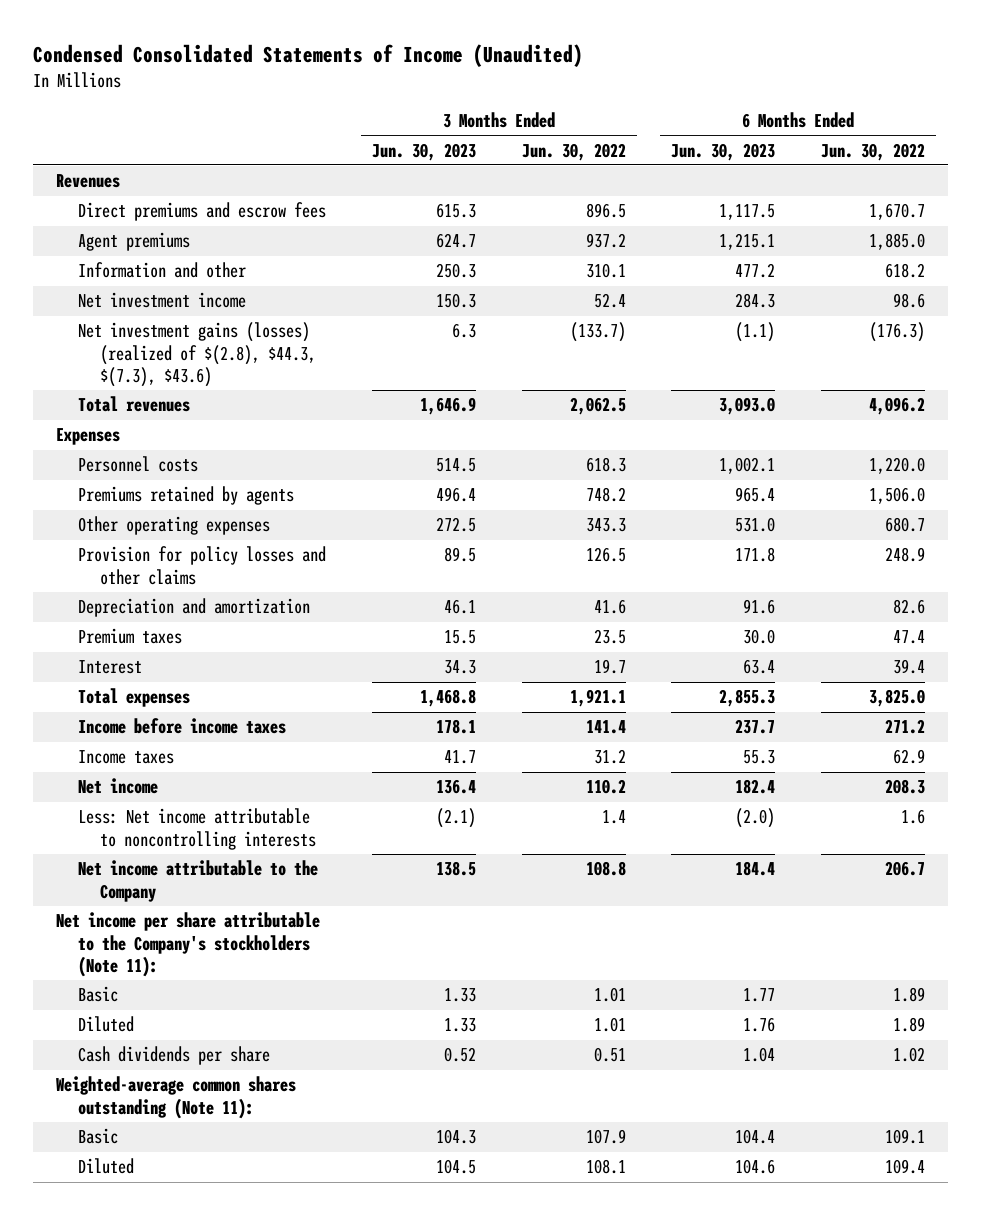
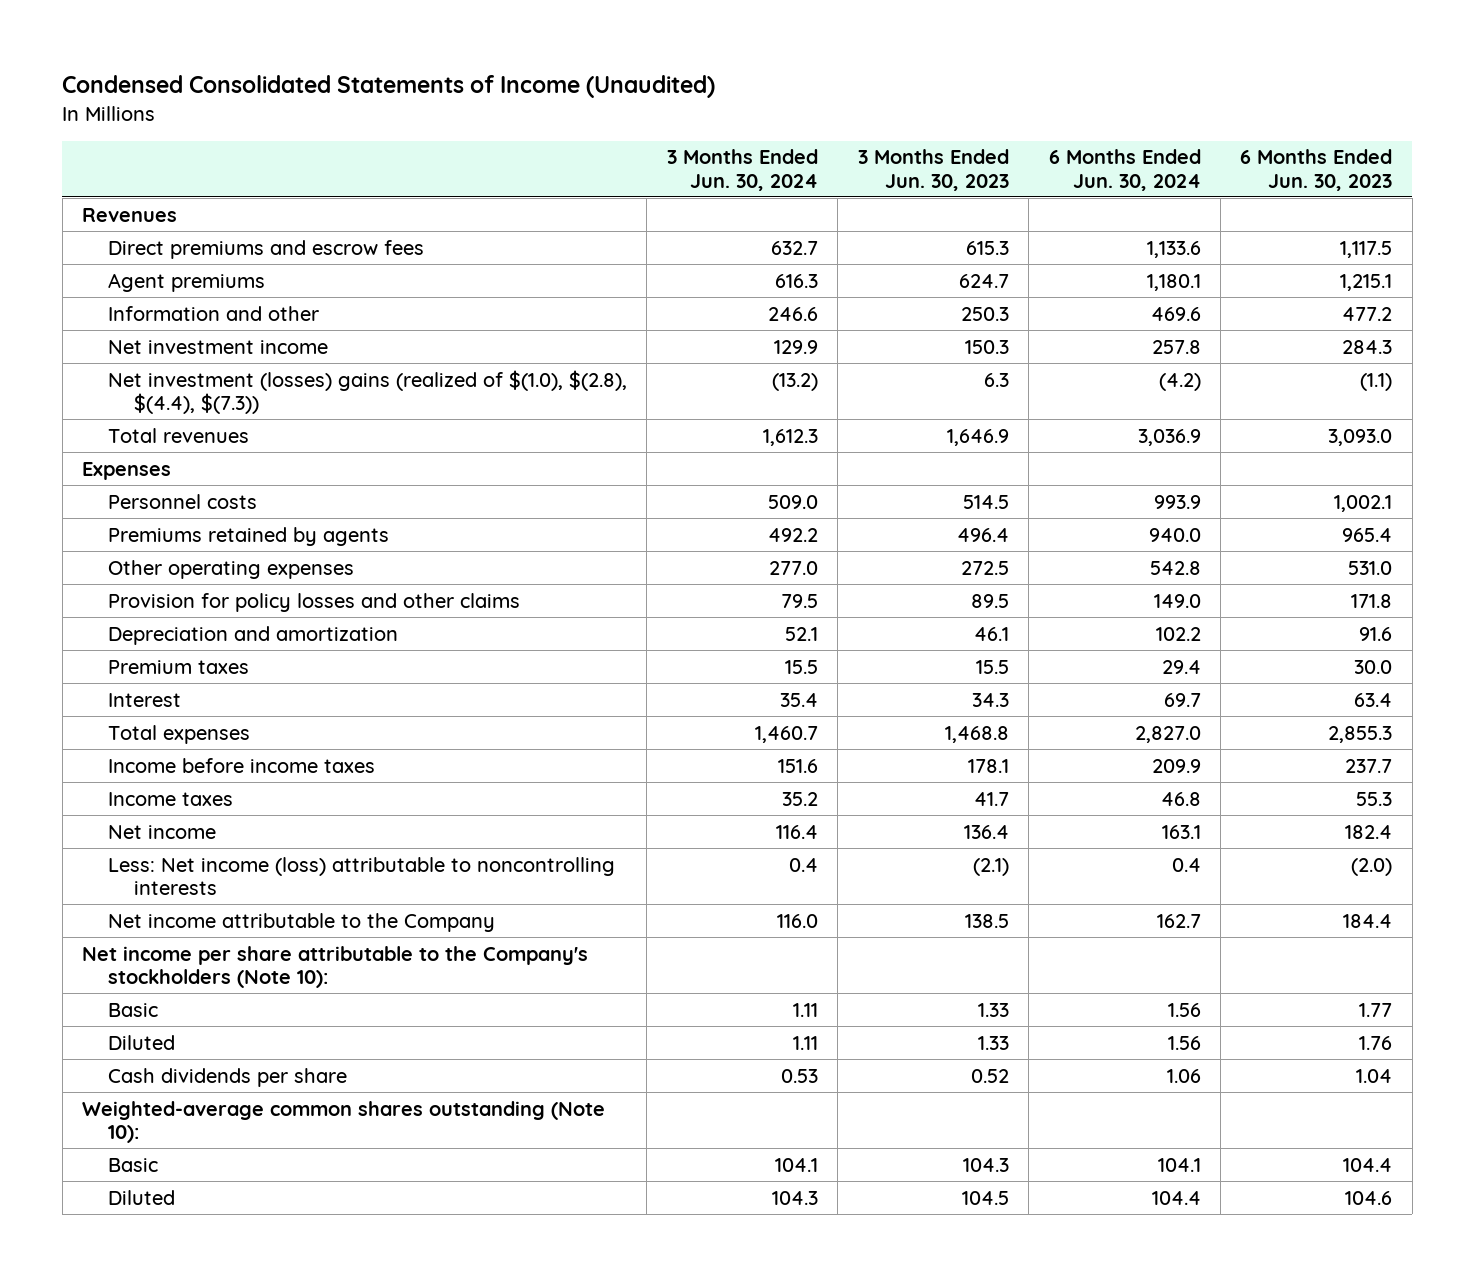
[521,142,626,161] Jun. 30, 2022 -> none
[821,142,926,161] Jun. 30, 2022 -> none
none -> [666,149,818,191] 3 Months Ended Jun. 30, 2024
none -> [1048,149,1201,191] 6 Months Ended Jun. 30, 2024
[78,322,317,388] Net investment gains (losses) (realized of $(2.8), $44.3, $(7.3), $43.6) -> [108,369,628,414] Net investment (losses) gains (realized of $(1.0), $(2.8), $(4.4), $(7.3))
[78,808,317,850] Less: Net income attributable to noncontrolling interests -> [108,856,616,895] Less: Net income (loss) attributable to noncontrolling interests
[56,912,321,978] Net income per share attributable to the Company's stockholders (Note 11): -> [82,945,589,988] Net income per share attributable to the Company's stockholders (Note 10):
[56,1076,297,1119] Weighted-average common shares outstanding (Note 11): -> [82,1100,606,1143] Weighted-average common shares outstanding (Note 10):

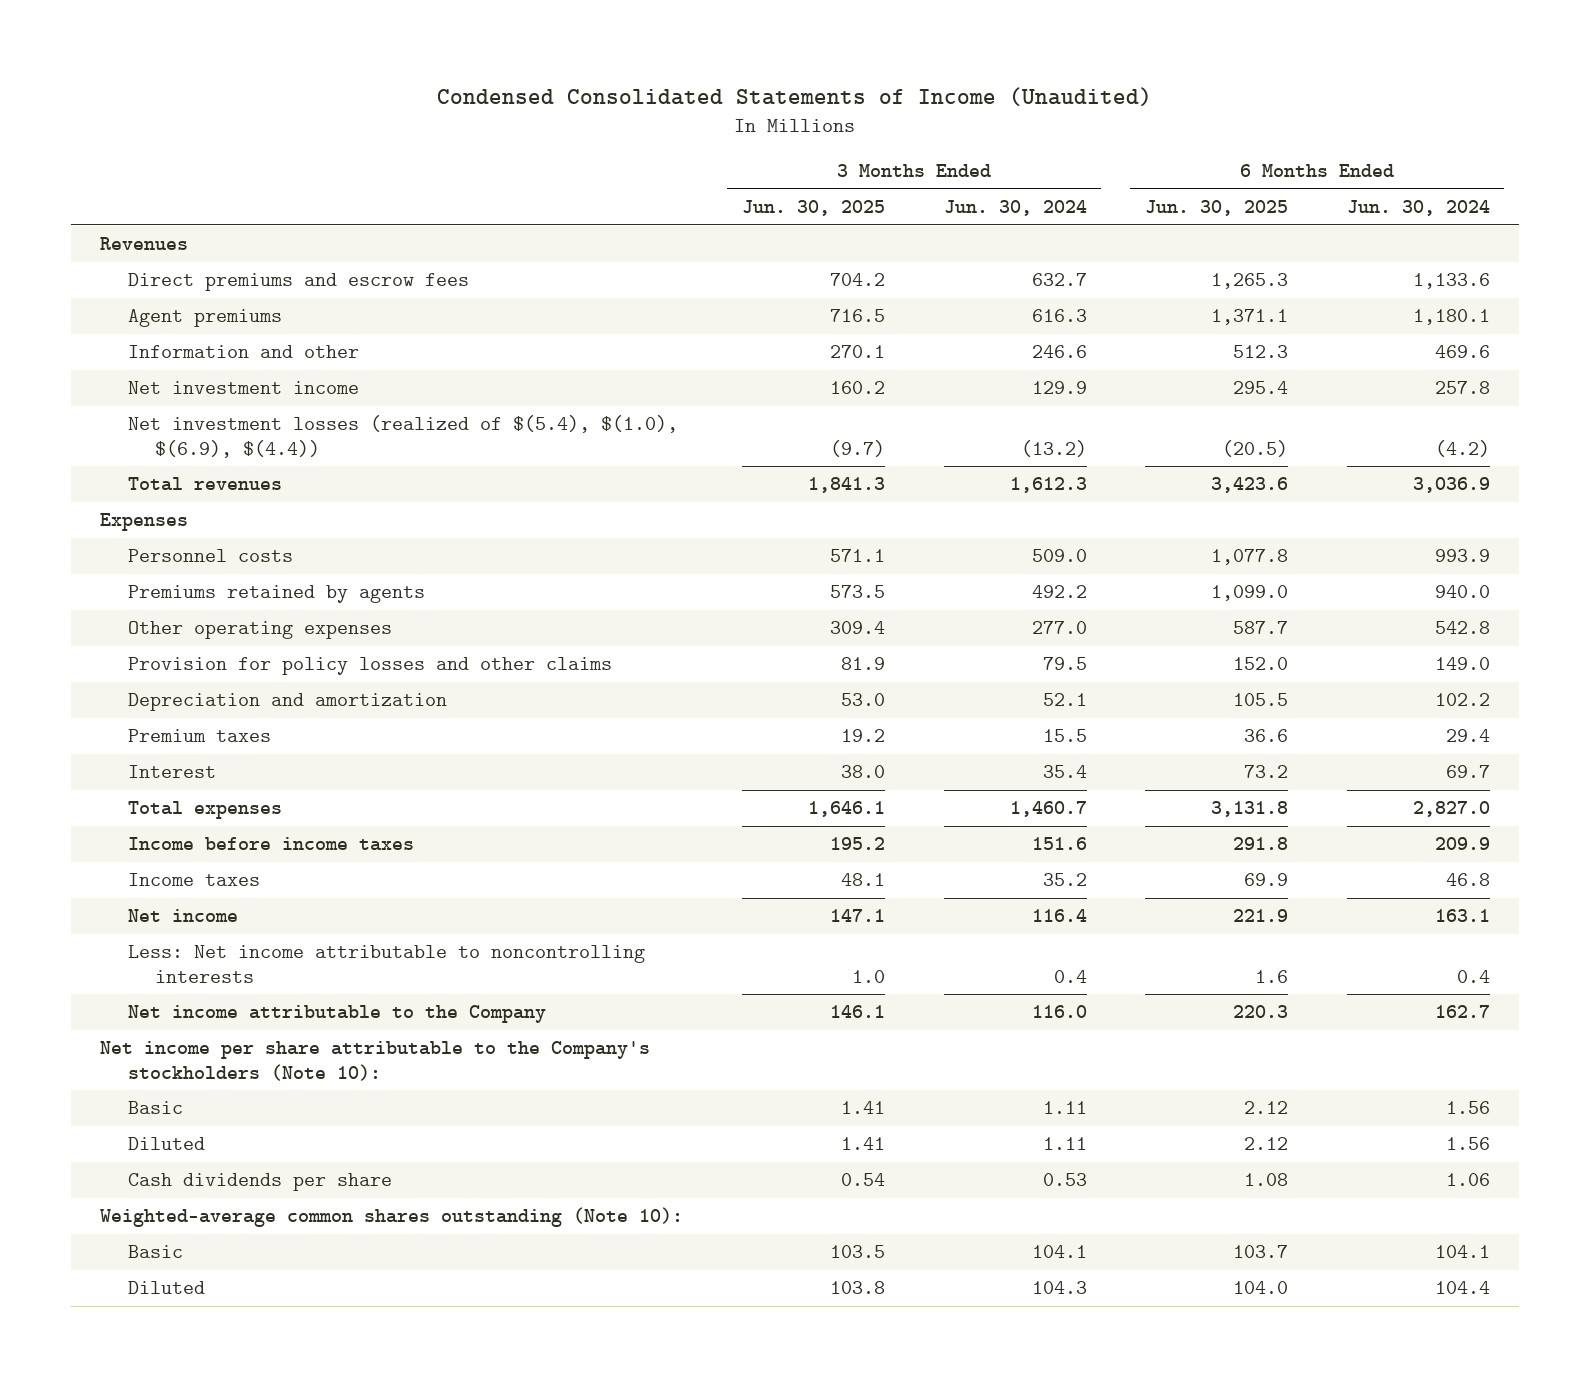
[857,149,1009,191] 3 Months Ended Jun. 30, 2023 -> none
[1240,149,1393,191] 6 Months Ended Jun. 30, 2023 -> none
none -> [742,200,886,217] Jun. 30, 2025
none -> [1145,200,1289,217] Jun. 30, 2025
[108,369,628,414] Net investment (losses) gains (realized of $(1.0), $(2.8), $(4.4), $(7.3)) -> [127,415,678,458] Net investment losses (realized of $(5.4), $(1.0), $(6.9), $(4.4))
[108,856,616,895] Less: Net income (loss) attributable to noncontrolling interests -> [127,945,645,983] Less: Net income attributable to noncontrolling interests

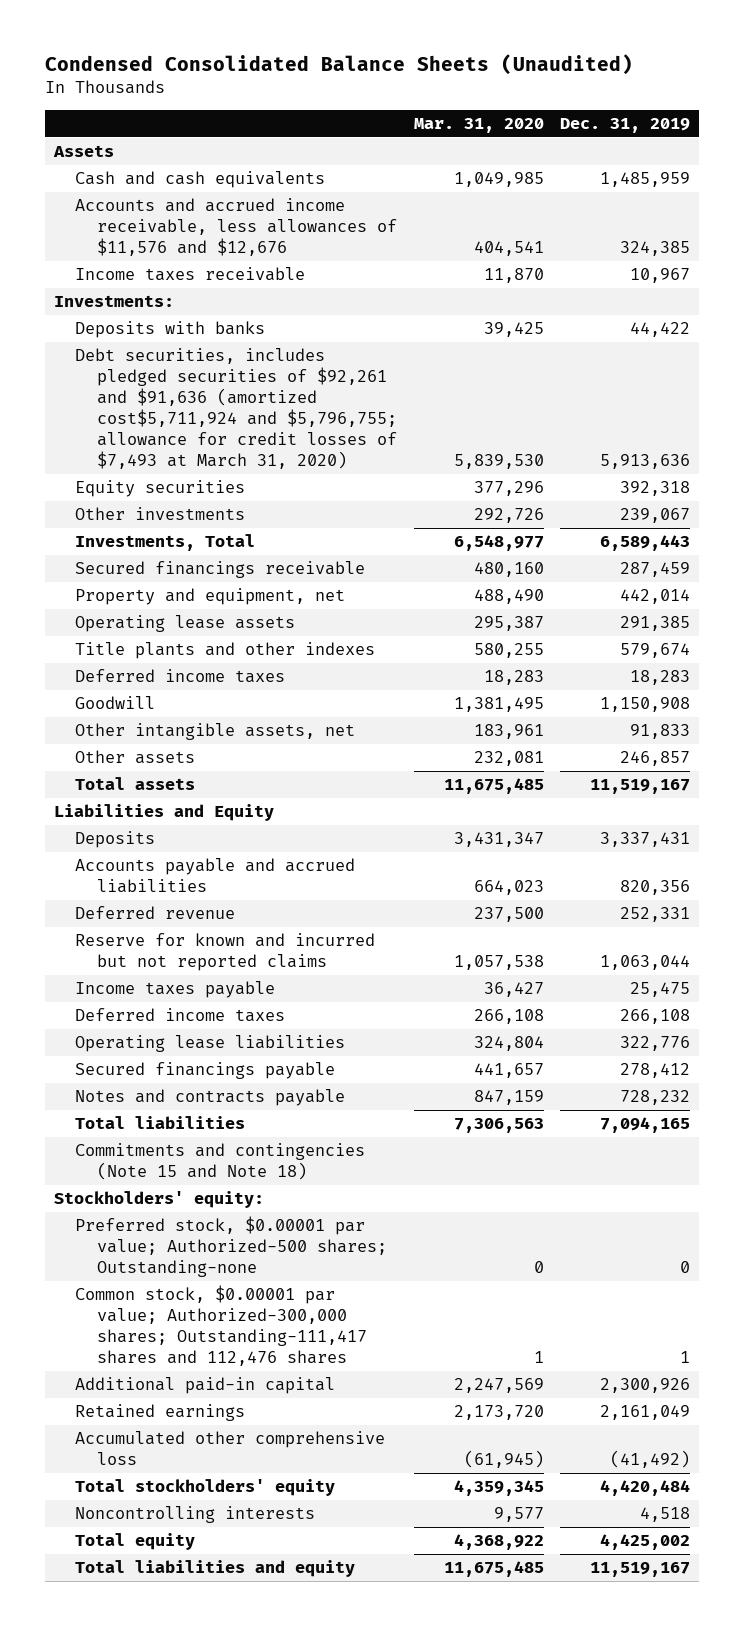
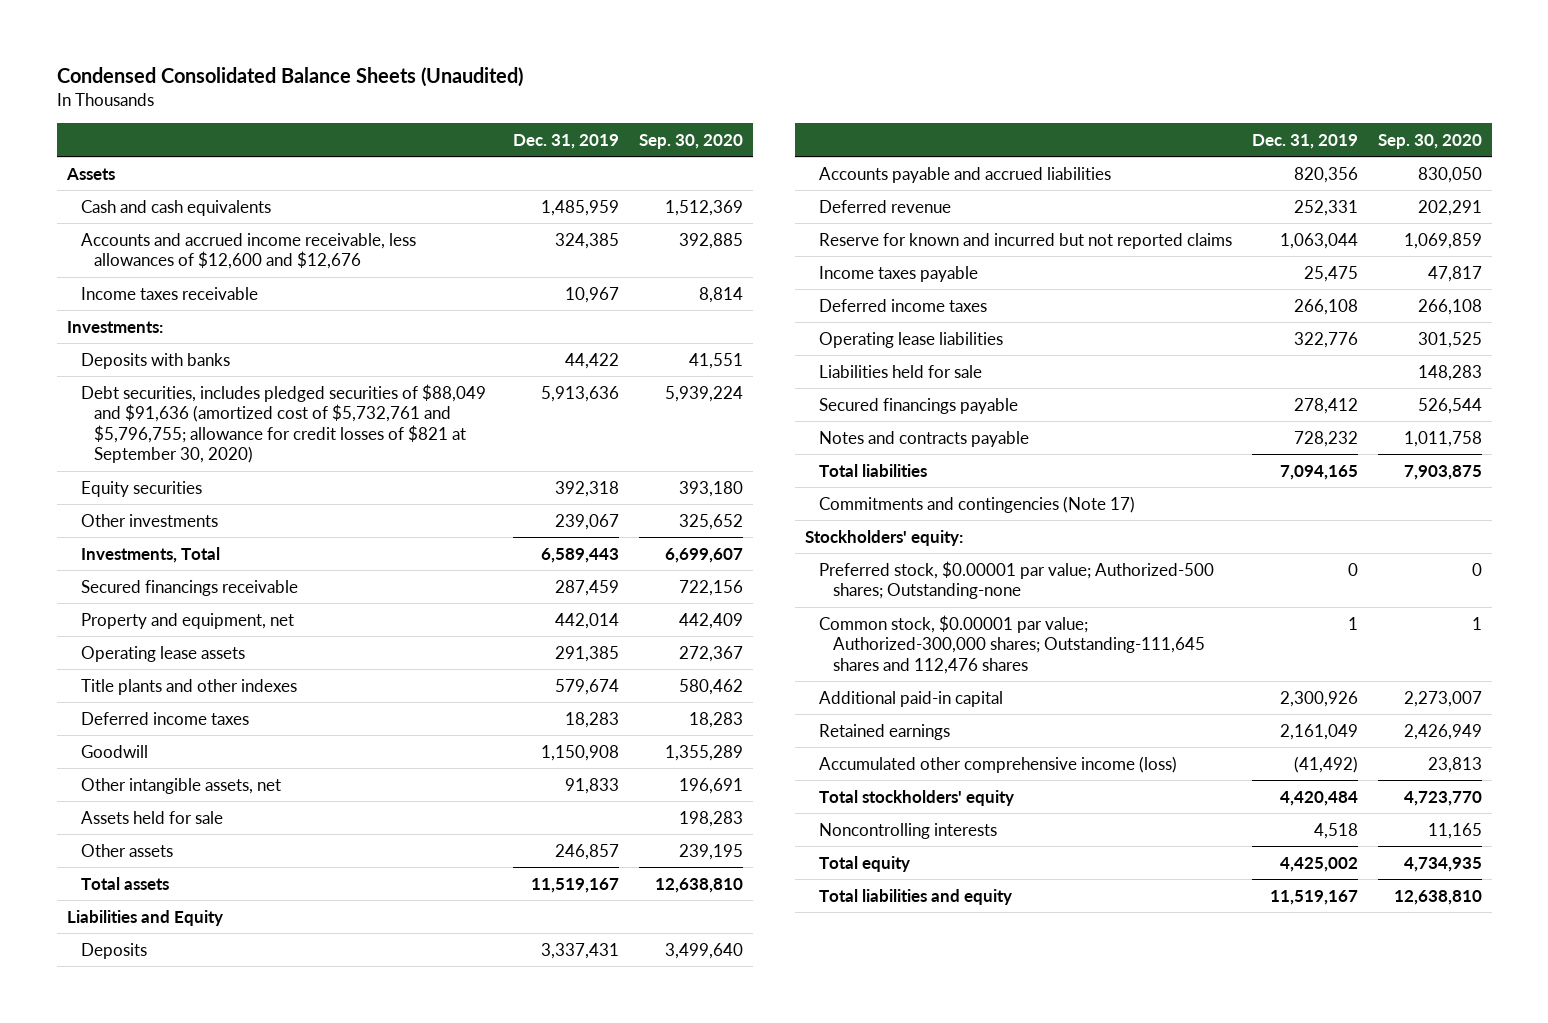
[413,118,544,134] Mar. 31, 2020 -> none
none -> [639,133,744,149] Sep. 30, 2020
[75,198,397,257] Accounts and accrued income receivable, less allowances of $11,576 and $12,676 -> [80,232,416,270] Accounts and accrued income receivable, less allowances of $12,600 and $12,676
[75,348,397,470] Debt securities, includes pledged securities of $92,261 and $91,636 (amortized cost$5,711,924 and $5,796,755; allowance for credit losses of $7,493 at March 31, 2020) -> [80,383,486,464] Debt securities, includes pledged securities of $88,049 and $91,636 (amortized cost of $5,732,761 and $5,796,755; allowance for credit losses of $821 at September 30, 2020)
none -> [80,810,223,824] Assets held for sale
none -> [819,364,983,378] Liabilities held for sale
[75,1143,366,1181] Commitments and contingencies (Note 15 and Note 18) -> [819,495,1136,513] Commitments and contingencies (Note 17)
[75,1285,367,1367] Common stock, $0.00001 par value; Authorized-300,000 shares; Outstanding-111,417 shares and 112,476 shares -> [819,614,1205,674] Common stock, $0.00001 par value; Authorized-300,000 shares; Outstanding-111,645 shares and 112,476 shares
[75,1431,386,1466] Accumulated other comprehensive loss -> [819,755,1178,773] Accumulated other comprehensive income (loss)

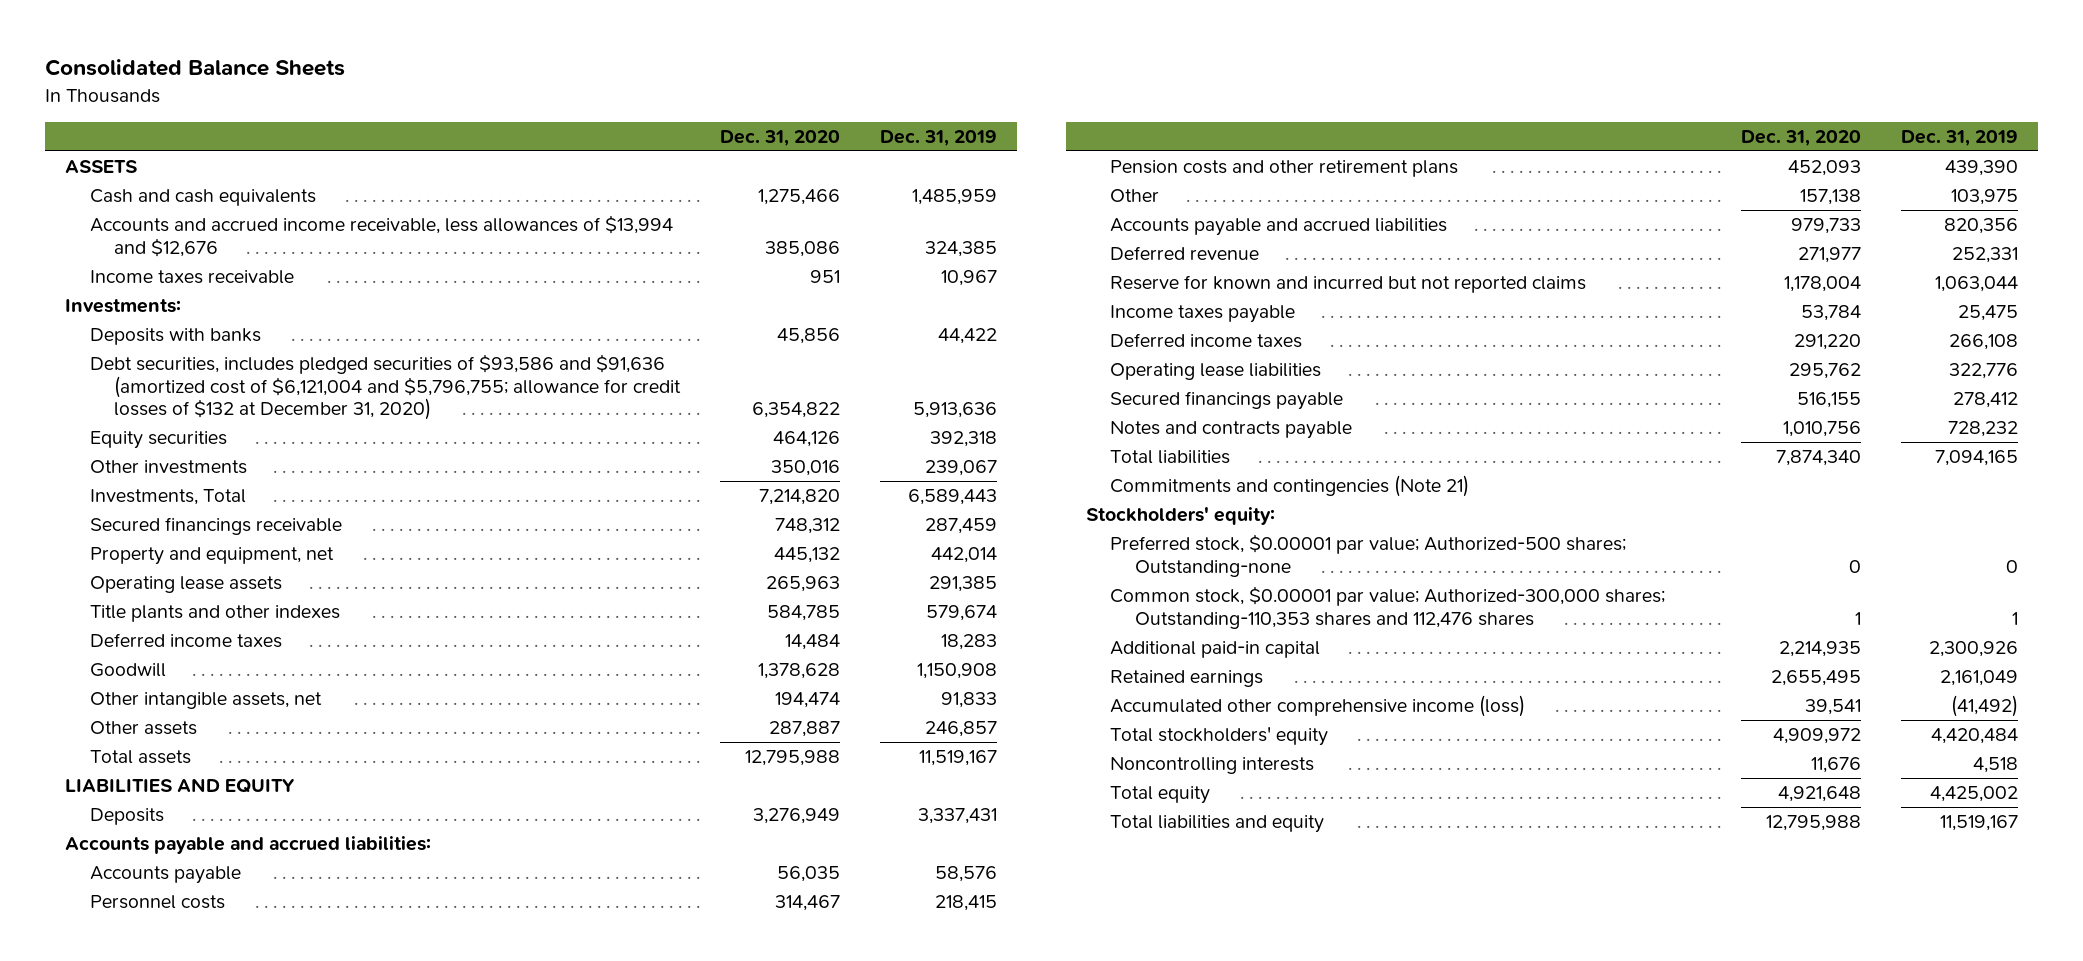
[56,67,523,88] Condensed Consolidated Balance Sheets (Unaudited) -> [45,59,346,77] Consolidated Balance Sheets
[639,133,744,149] Sep. 30, 2020 -> none
none -> [720,129,841,146] Dec. 31, 2020
[65,167,115,180] Assets -> [65,160,138,174] ASSETS
[80,232,416,270] Accounts and accrued income receivable, less allowances of $12,600 and $12,676 -> [89,215,673,257] Accounts and accrued income receivable, less allowances of $13,994 and $12,676
[80,383,486,464] Debt securities, includes pledged securities of $88,049 and $91,636 (amortized cost of $5,732,761 and $5,796,755; allowance for credit losses of $821 at September 30, 2020) -> [89,354,682,421] Debt securities, includes pledged securities of $93,586 and $91,636 (amortized cost of $6,121,004 and $5,796,755; allowance for credit losses of $132 at December 31, 2020)
[80,810,223,824] Assets held for sale -> none
[66,909,223,926] Liabilities and Equity -> [65,778,296,794] LIABILITIES AND EQUITY
none -> [65,836,432,855] Accounts payable and accrued liabilities:
none -> [89,866,241,885] Accounts payable
none -> [89,895,225,910] Personnel costs
none -> [1110,160,1459,178] Pension costs and other retirement plans
none -> [1110,189,1160,203] Other
[819,364,983,378] Liabilities held for sale -> none
[819,495,1136,513] Commitments and contingencies (Note 17) -> [1110,475,1470,498] Commitments and contingencies (Note 21)
[819,614,1205,674] Common stock, $0.00001 par value; Authorized-300,000 shares; Outstanding-111,645 shares and 112,476 shares -> [1110,586,1666,629] Common stock, $0.00001 par value; Authorized-300,000 shares; Outstanding-110,353 shares and 112,476 shares

